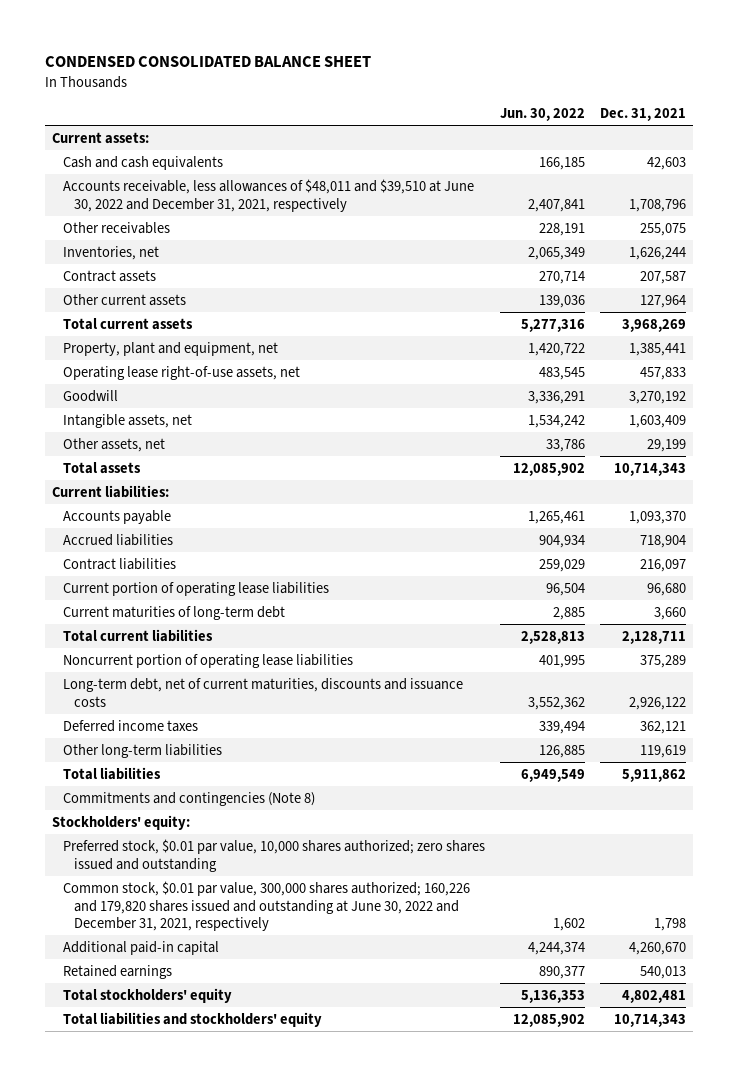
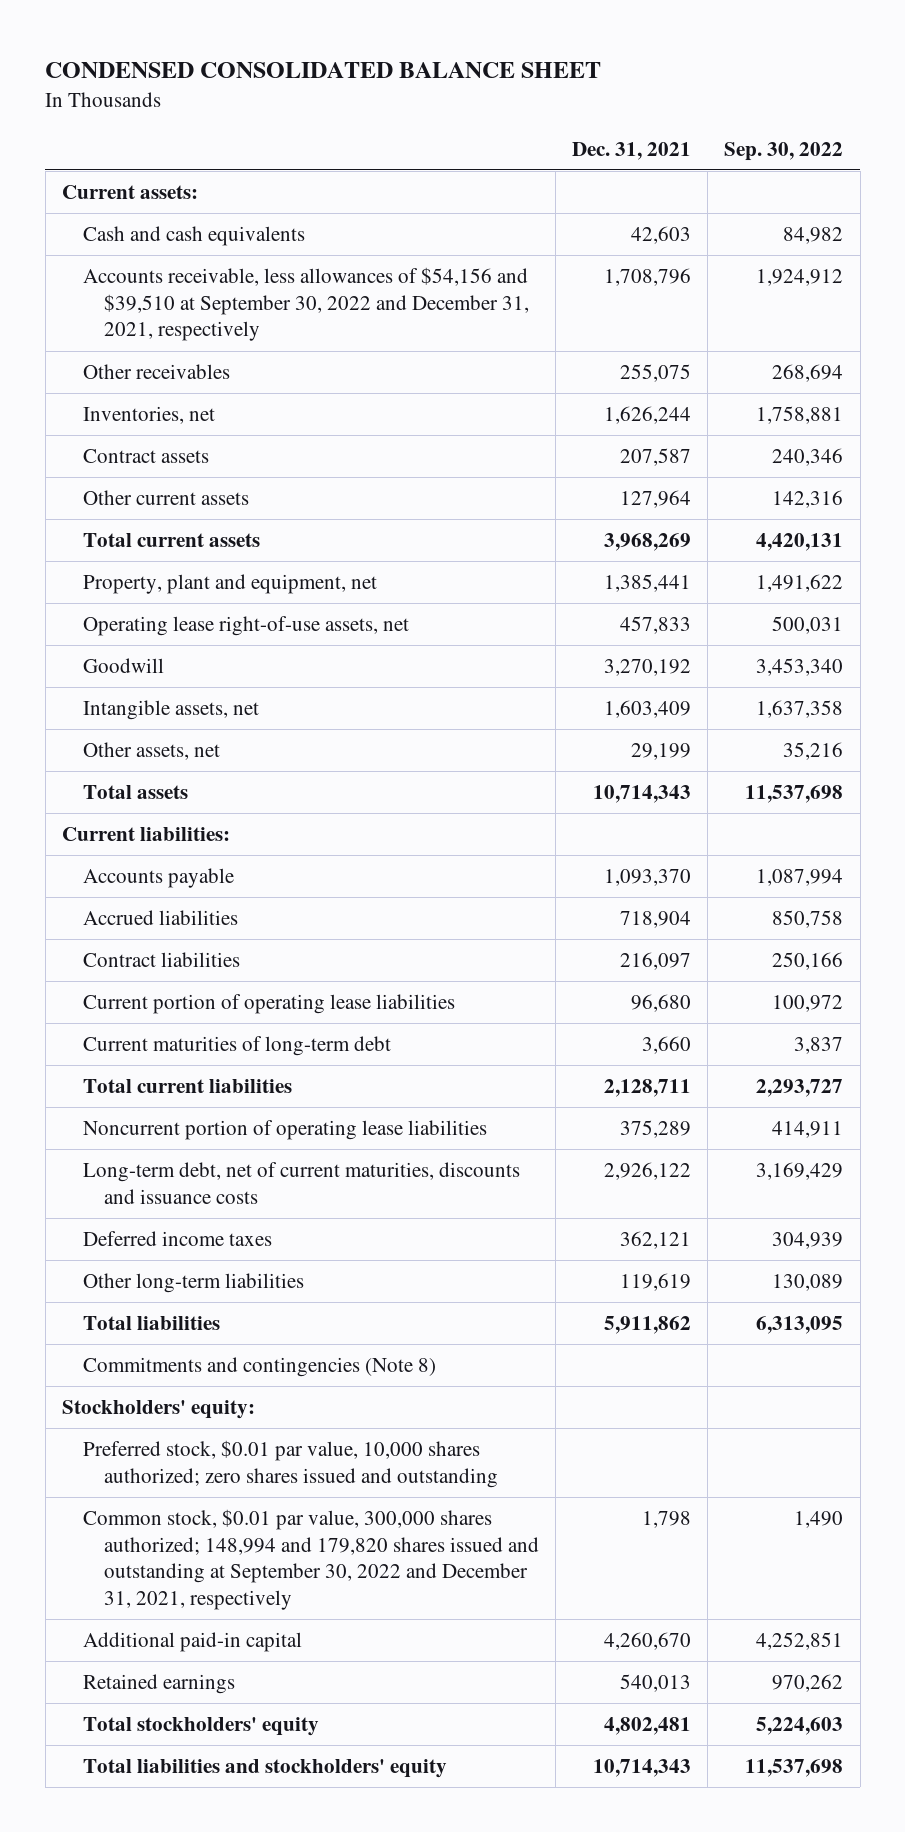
[499,108,585,122] Jun. 30, 2022 -> none
none -> [724,141,844,161] Sep. 30, 2022
[62,178,474,212] Accounts receivable, less allowances of $48,011 and $39,510 at June 30, 2022 and December 31, 2021, respectively -> [83,267,530,342] Accounts receivable, less allowances of $54,156 and $39,510 at September 30, 2022 and December 31, 2021, respectively
[62,880,470,932] Common stock, $0.01 par value, 300,000 shares authorized; 160,226 and 179,820 shares issued and outstanding at June 30, 2022 and December 31, 2021, respectively -> [83,1509,540,1611] Common stock, $0.01 par value, 300,000 shares authorized; 148,994 and 179,820 shares issued and outstanding at September 30, 2022 and December 31, 2021, respectively

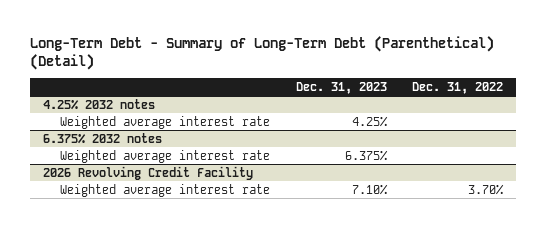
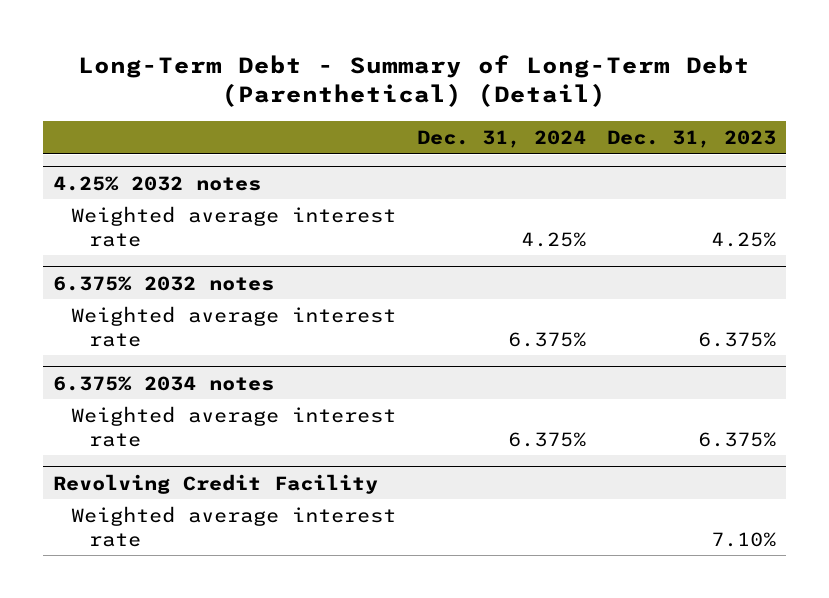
[411,81,503,94] Dec. 31, 2022 -> none
none -> [416,130,586,149] Dec. 31, 2024
none -> [53,375,275,391] 6.375% 2034 notes
none -> [71,405,397,447] Weighted average interest rate
[42,165,253,180] 2026 Revolving Credit Facility -> [53,473,379,494] Revolving Credit Facility

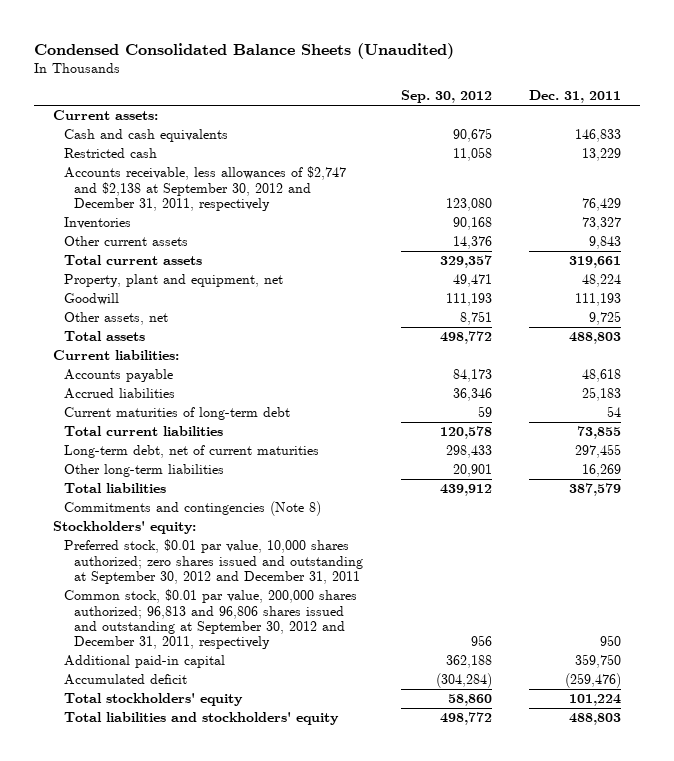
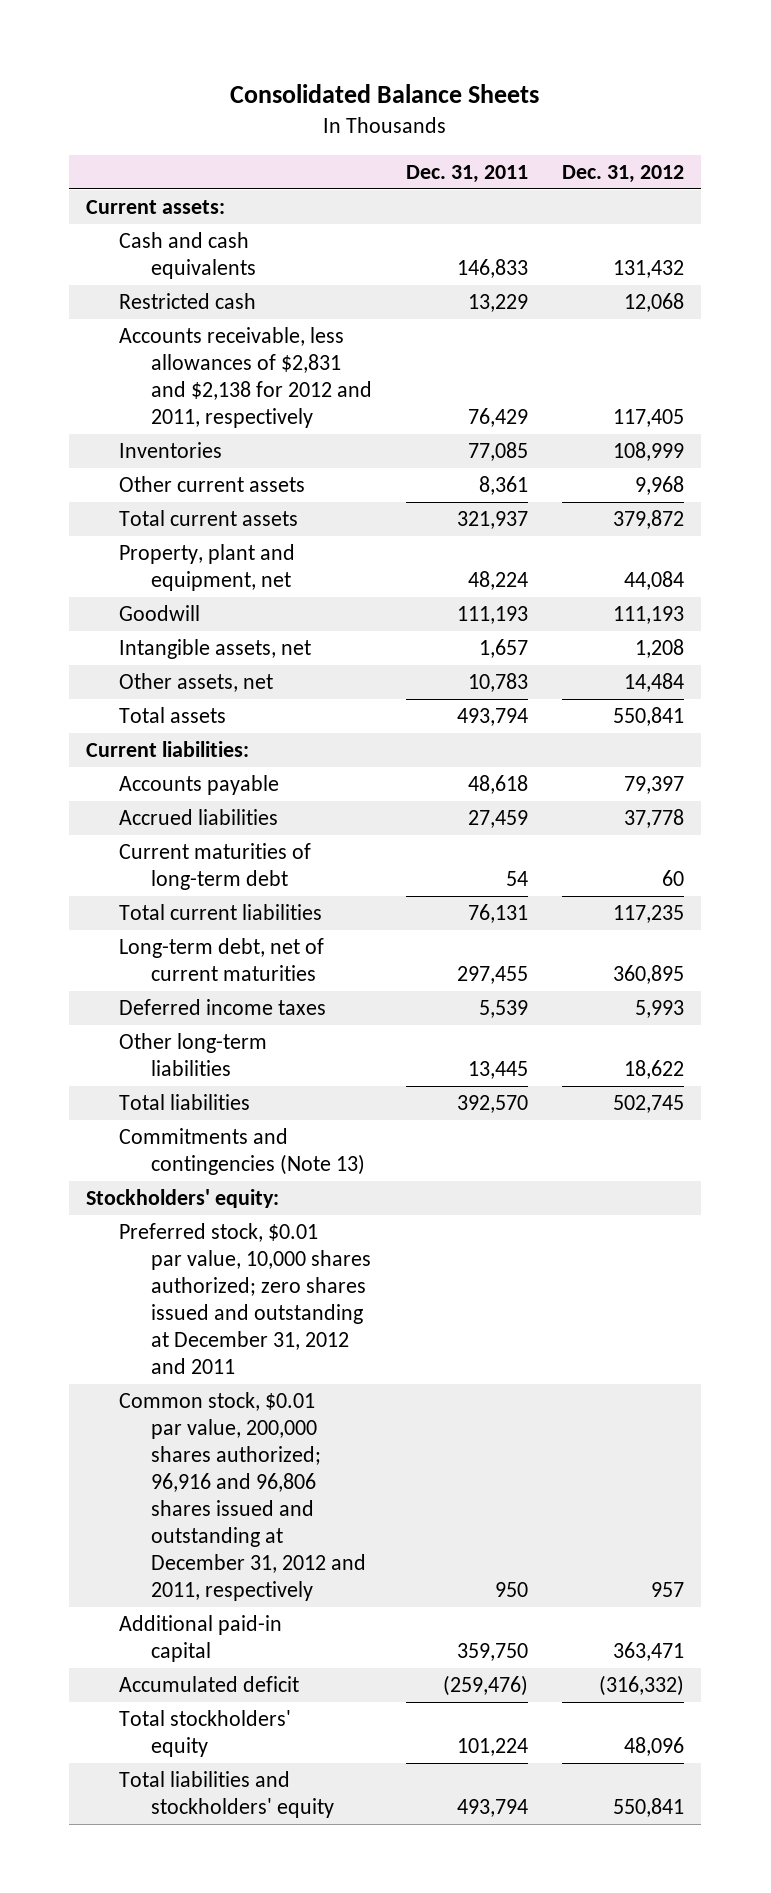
[34,42,455,59] Condensed Consolidated Balance Sheets (Unaudited) -> [230,84,540,104] Consolidated Balance Sheets
[400,90,492,104] Sep. 30, 2012 -> none
none -> [562,165,685,184] Dec. 31, 2012
[63,166,346,211] Accounts receivable, less allowances of $2,747 and $2,138 at September 30, 2012 and December 31, 2011, respectively -> [118,326,373,429] Accounts receivable, less allowances of $2,831 and $2,138 for 2012 and 2011, respectively
[581,217,621,231] 73,327 -> [468,441,529,461] 77,085
[588,236,621,250] 9,843 -> [479,475,529,495] 8,361
[568,256,621,269] 319,661 -> [457,510,529,529] 321,937
none -> [118,638,311,659] Intangible assets, net
[588,311,621,326] 9,725 -> [468,672,529,692] 10,783
[568,332,621,345] 488,803 -> [457,707,529,726] 493,794
[581,387,621,402] 25,183 -> [468,809,529,828] 27,459
[576,426,621,440] 73,855 -> [468,903,529,923] 76,131
none -> [118,998,326,1015] Deferred income taxes
[581,464,621,478] 16,269 -> [468,1061,529,1080] 13,445
[568,483,621,497] 387,579 -> [457,1094,529,1113] 392,570
[63,501,321,517] Commitments and contingencies (Note 8) -> [118,1127,366,1176] Commitments and contingencies (Note 13)
[63,539,364,584] Preferred stock, $0.01 par value, 10,000 shares authorized; zero shares issued and outstanding at September 30, 2012 and December 31, 2011 -> [118,1222,372,1375] Preferred stock, $0.01 par value, 10,000 shares authorized; zero shares issued and outstanding at December 31, 2012 and 2011
[63,589,357,650] Common stock, $0.01 par value, 200,000 shares authorized; 96,813 and 96,806 shares issued and outstanding at September 30, 2012 and December 31, 2011, respectively -> [118,1391,367,1602] Common stock, $0.01 par value, 200,000 shares authorized; 96,916 and 96,806 shares issued and outstanding at December 31, 2012 and 2011, respectively
[568,713,621,726] 488,803 -> [457,1799,529,1818] 493,794

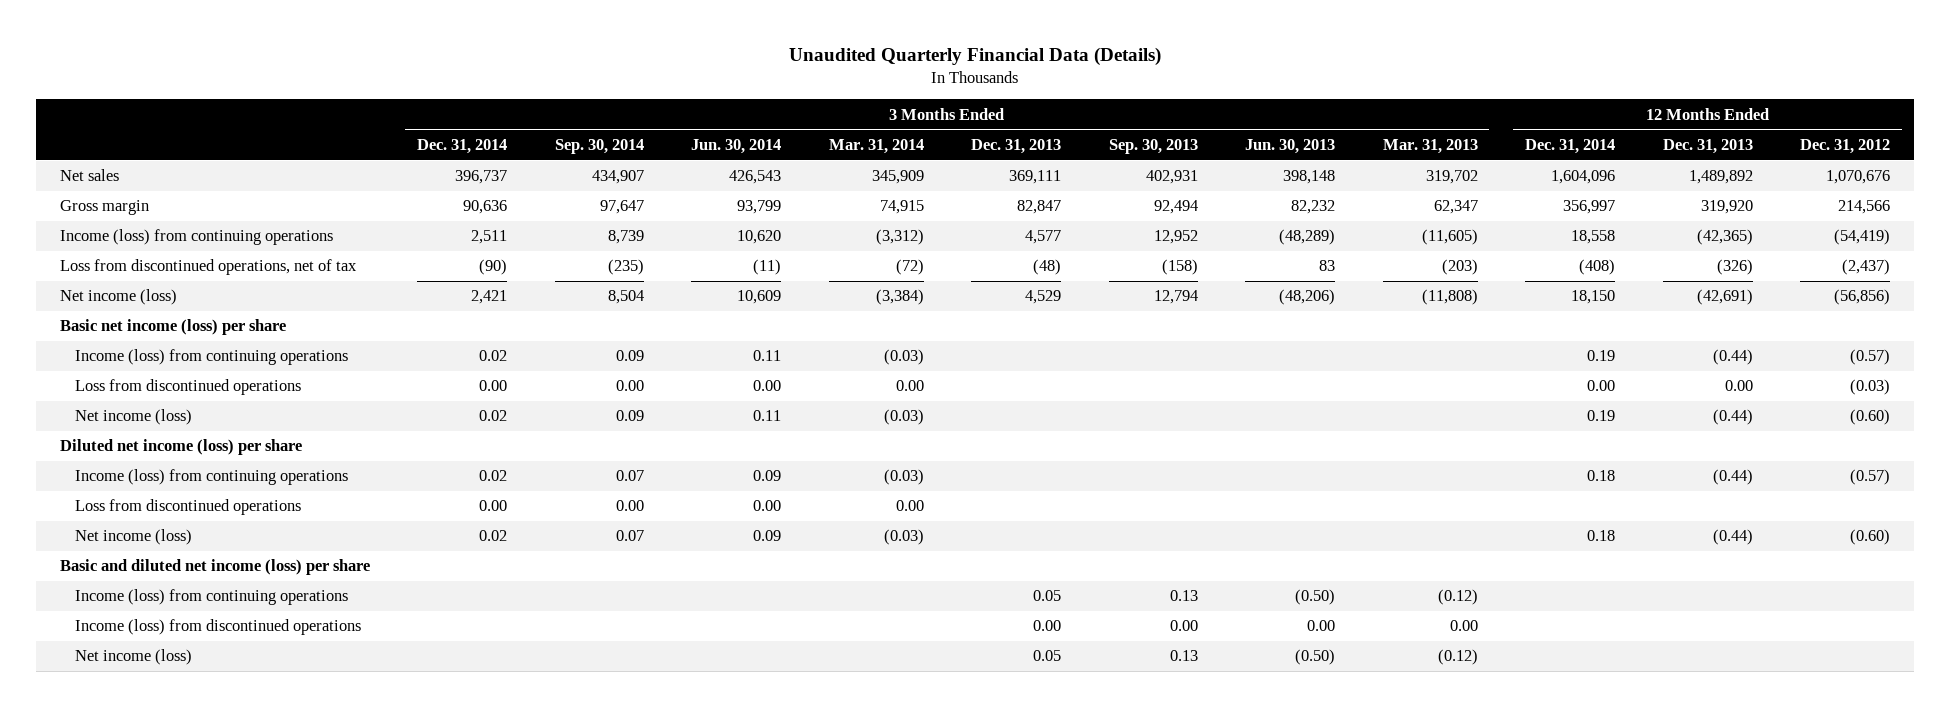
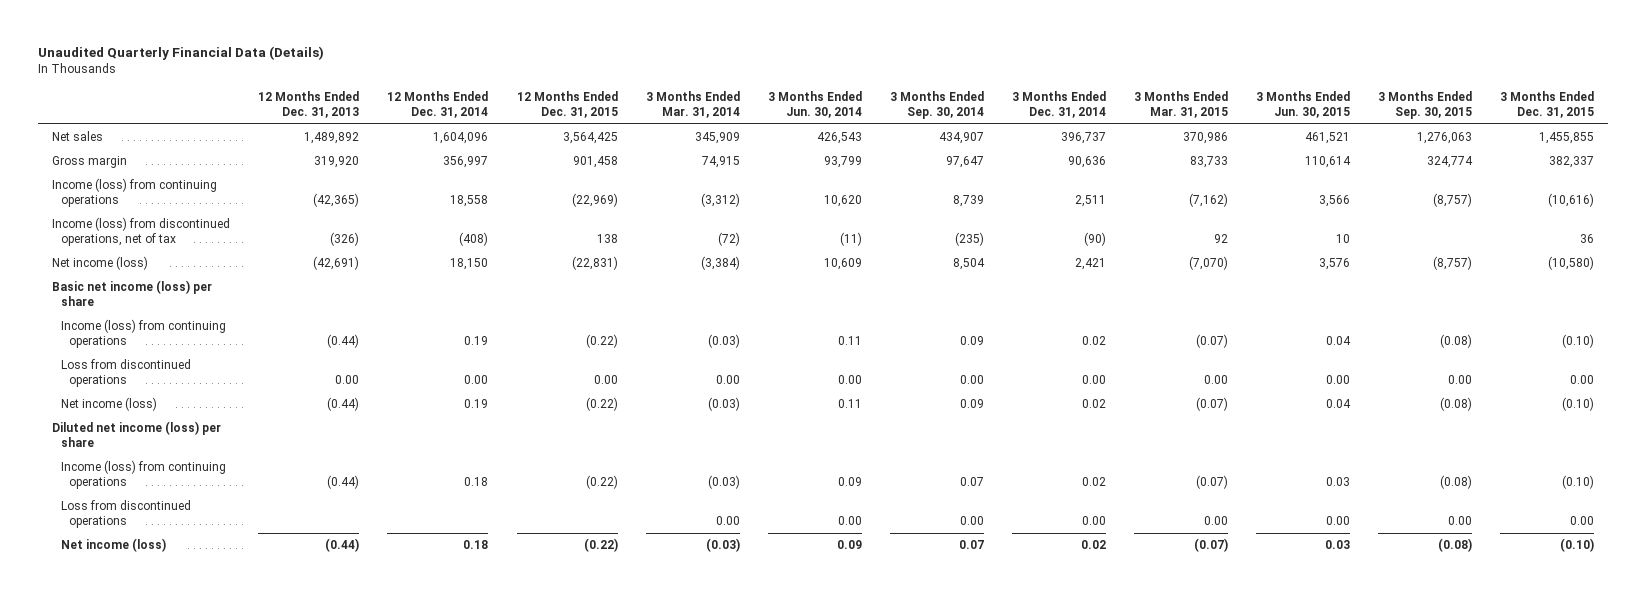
[971,139,1062,155] Dec. 31, 2013 -> none
[1108,139,1198,155] Sep. 30, 2013 -> none
[1245,139,1336,155] Jun. 30, 2013 -> none
[1382,139,1478,155] Mar. 31, 2013 -> none
[1800,139,1891,155] Dec. 31, 2012 -> none
none -> [516,90,618,118] 12 Months Ended Dec. 31, 2015
none -> [1133,90,1228,118] 3 Months Ended Mar. 31, 2015
none -> [1256,90,1351,118] 3 Months Ended Jun. 30, 2015
none -> [1378,90,1473,119] 3 Months Ended Sep. 30, 2015
none -> [1500,90,1595,118] 3 Months Ended Dec. 31, 2015
[59,259,357,276] Loss from discontinued operations, net of tax -> [52,217,231,247] Income (loss) from discontinued operations, net of tax
[59,559,370,576] Basic and diluted net income (loss) per share -> none
[74,589,348,606] Income (loss) from continuing operations -> none
[74,619,361,636] Income (loss) from discontinued operations -> none
[74,649,192,666] Net income (loss) -> none

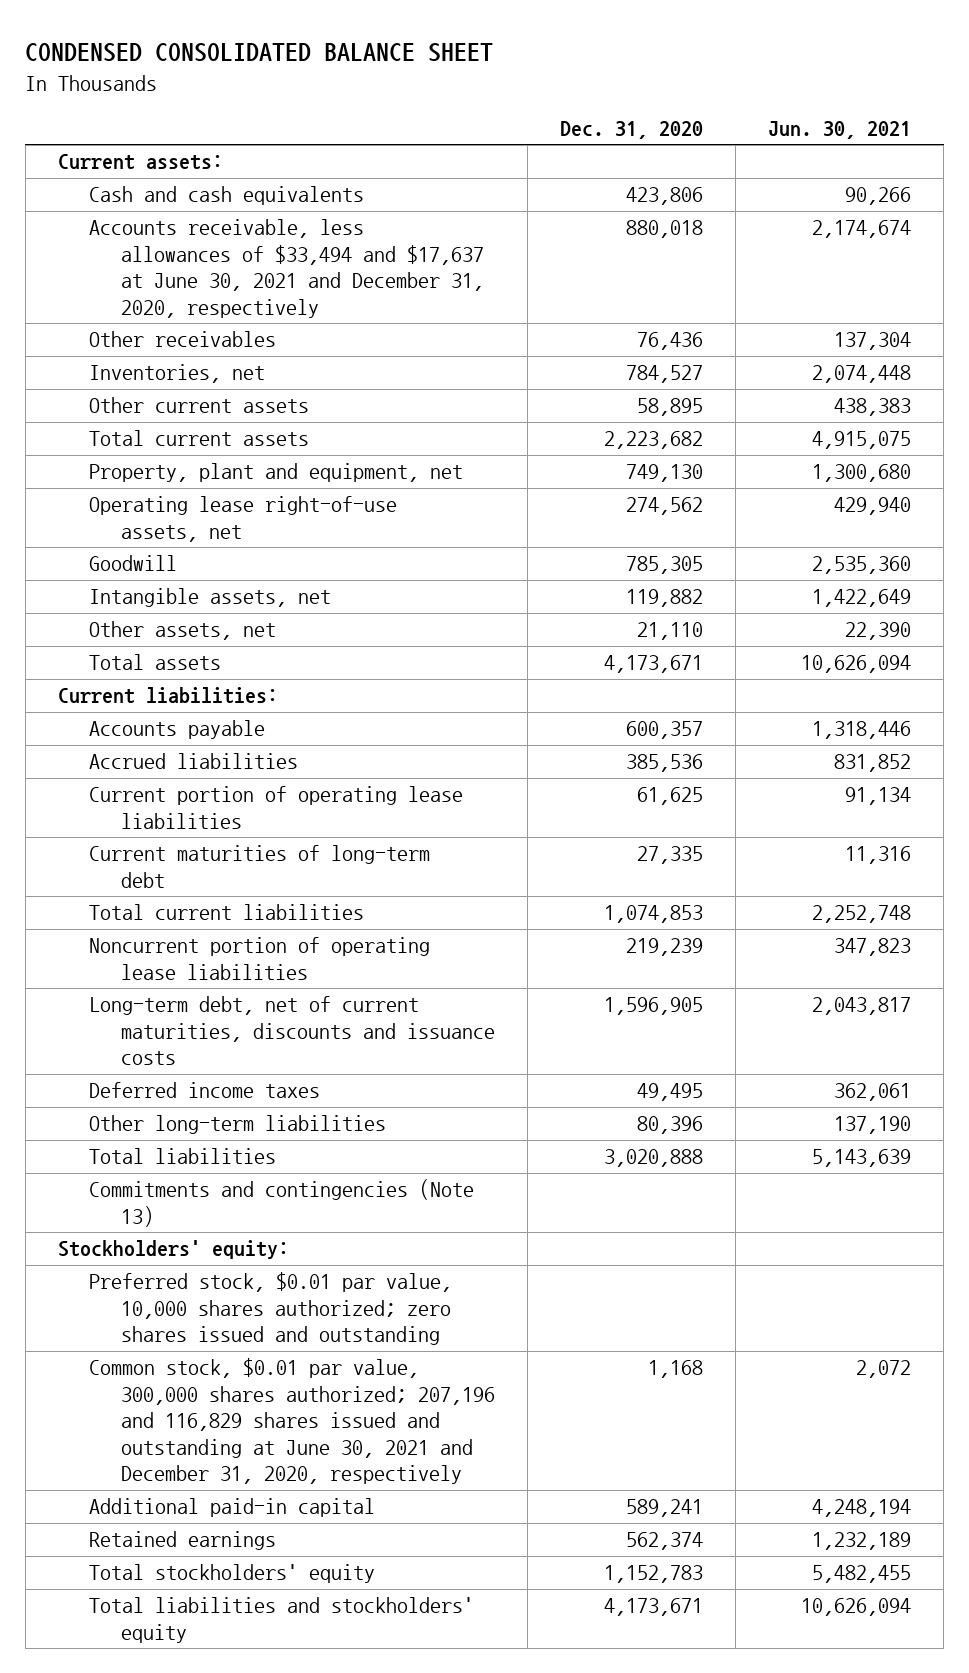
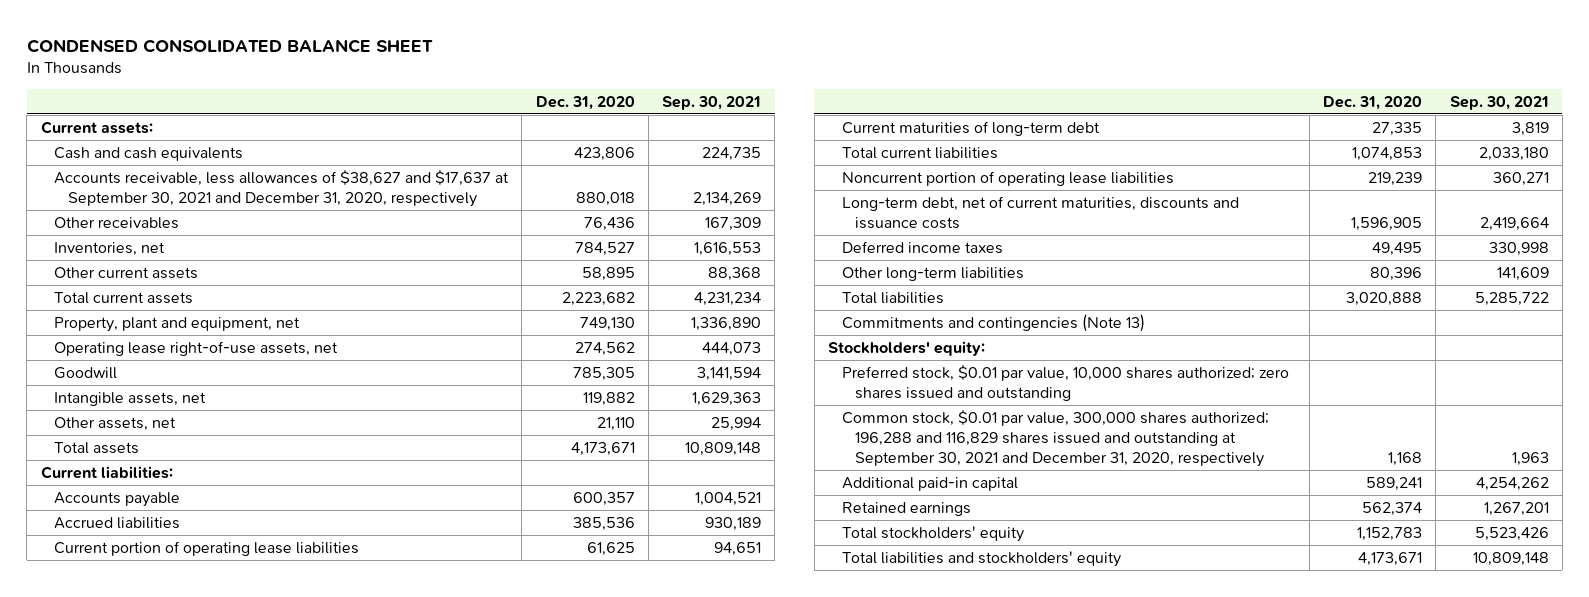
[768,121,912,140] Jun. 30, 2021 -> none
none -> [662,95,762,110] Sep. 30, 2021
[89,219,484,318] Accounts receivable, less allowances of $33,494 and $17,637 at June 30, 2021 and December 31, 2020, respectively -> [54,169,510,207] Accounts receivable, less allowances of $38,627 and $17,637 at September 30, 2021 and December 31, 2020, respectively
[89,1358,495,1485] Common stock, $0.01 par value, 300,000 shares authorized; 207,196 and 116,829 shares issued and outstanding at June 30, 2021 and December 31, 2020, respectively -> [841,409,1269,467] Common stock, $0.01 par value, 300,000 shares authorized; 196,288 and 116,829 shares issued and outstanding at September 30, 2021 and December 31, 2020, respectively

